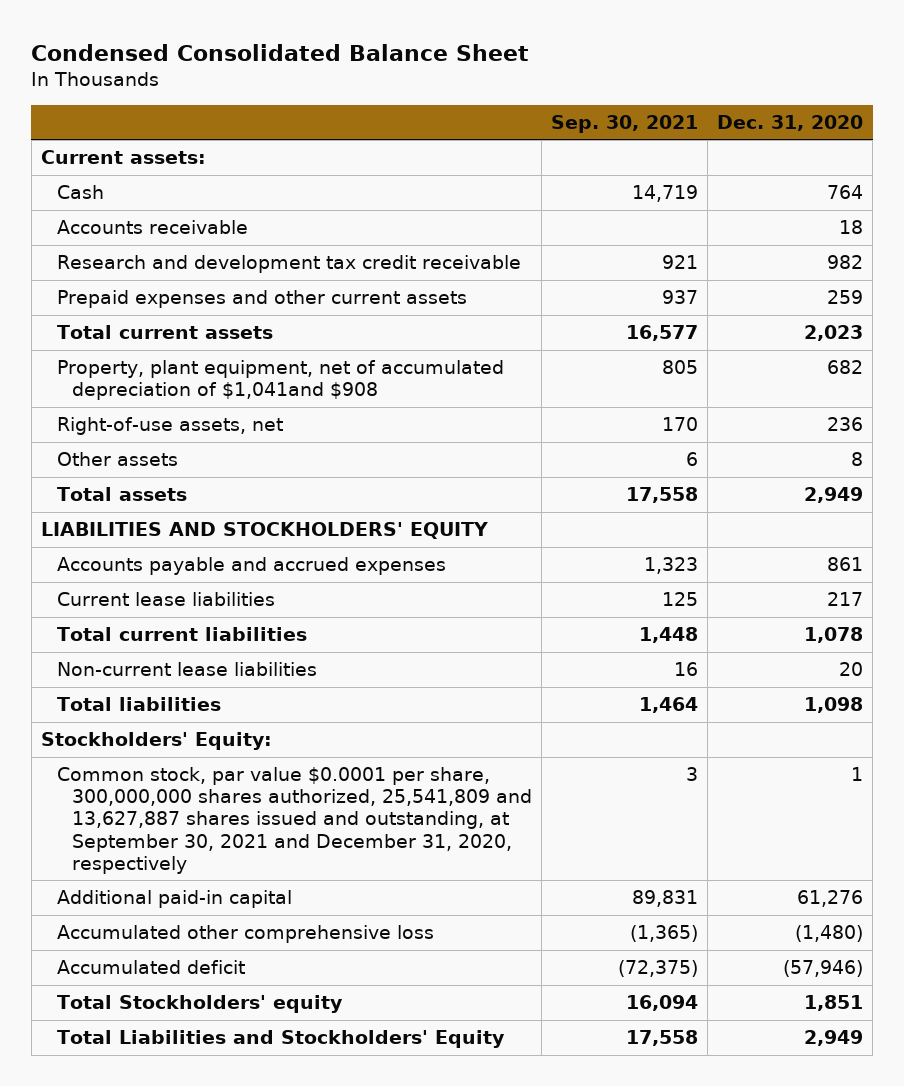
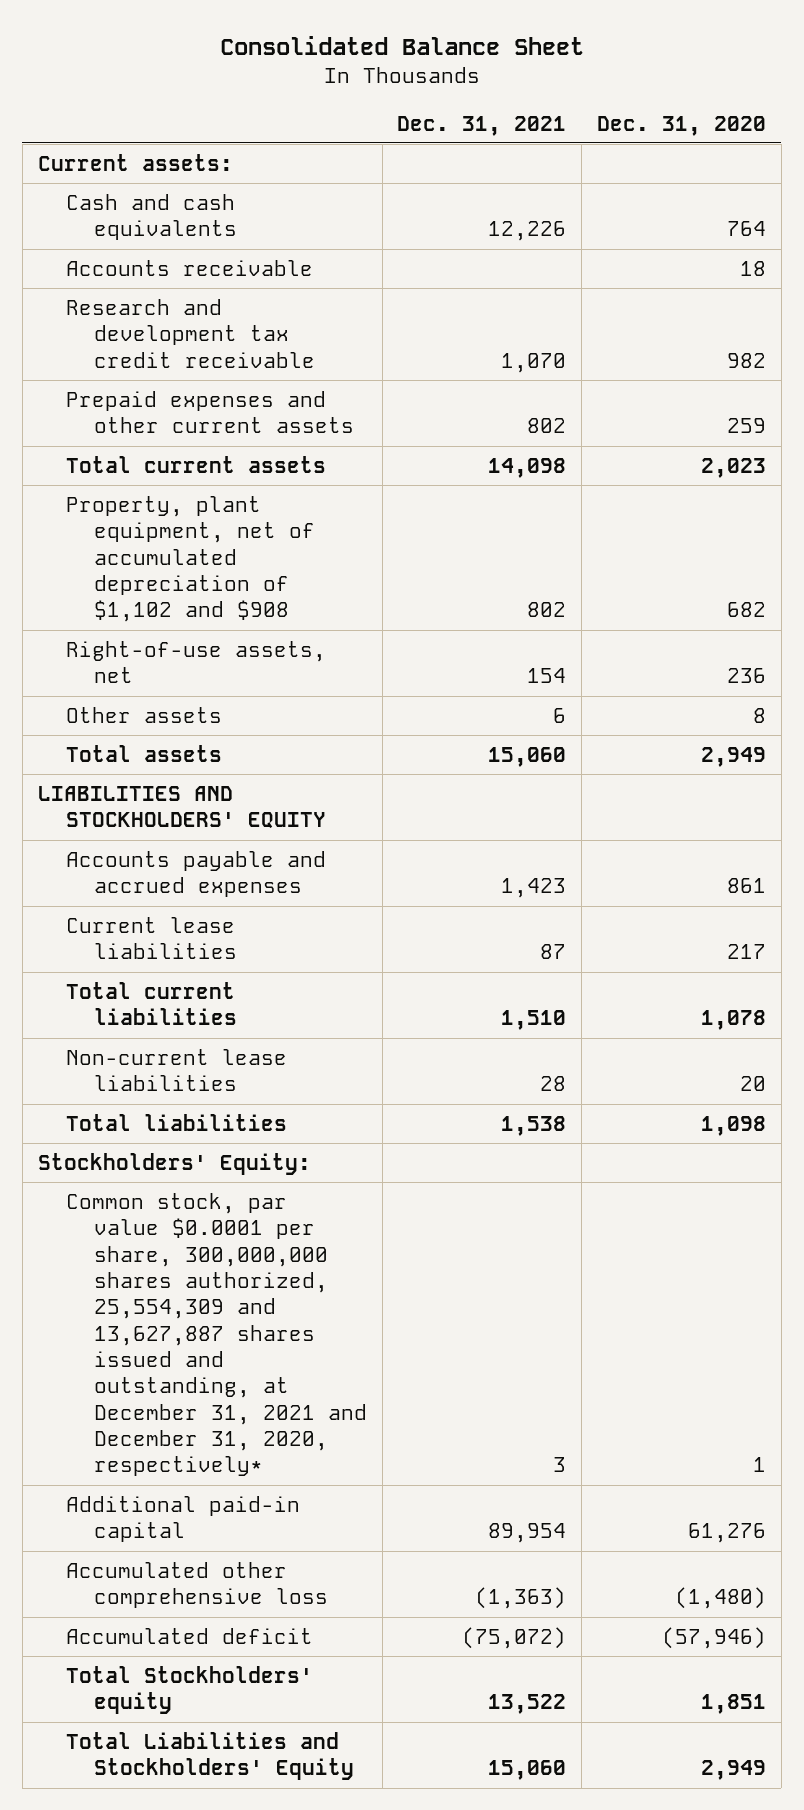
[31,43,530,61] Condensed Consolidated Balance Sheet -> [219,35,584,55] Consolidated Balance Sheet
[551,114,699,133] Sep. 30, 2021 -> none
none -> [397,115,567,136] Dec. 31, 2021
[56,185,104,200] Cash -> [65,193,237,241] Cash and cash equivalents
[56,360,504,401] Property, plant equipment, net of accumulated depreciation of $1,041and $908 -> [65,495,315,623] Property, plant equipment, net of accumulated depreciation of $1,102 and $908
[56,767,533,874] Common stock, par value $0.0001 per share, 300,000,000 shares authorized, 25,541,809 and 13,627,887 shares issued and outstanding, at September 30, 2021 and December 31, 2020, respectively -> [65,1192,367,1477] Common stock, par value $0.0001 per share, 300,000,000 shares authorized, 25,554,309 and 13,627,887 shares issued and outstanding, at December 31, 2021 and December 31, 2020, respectively*

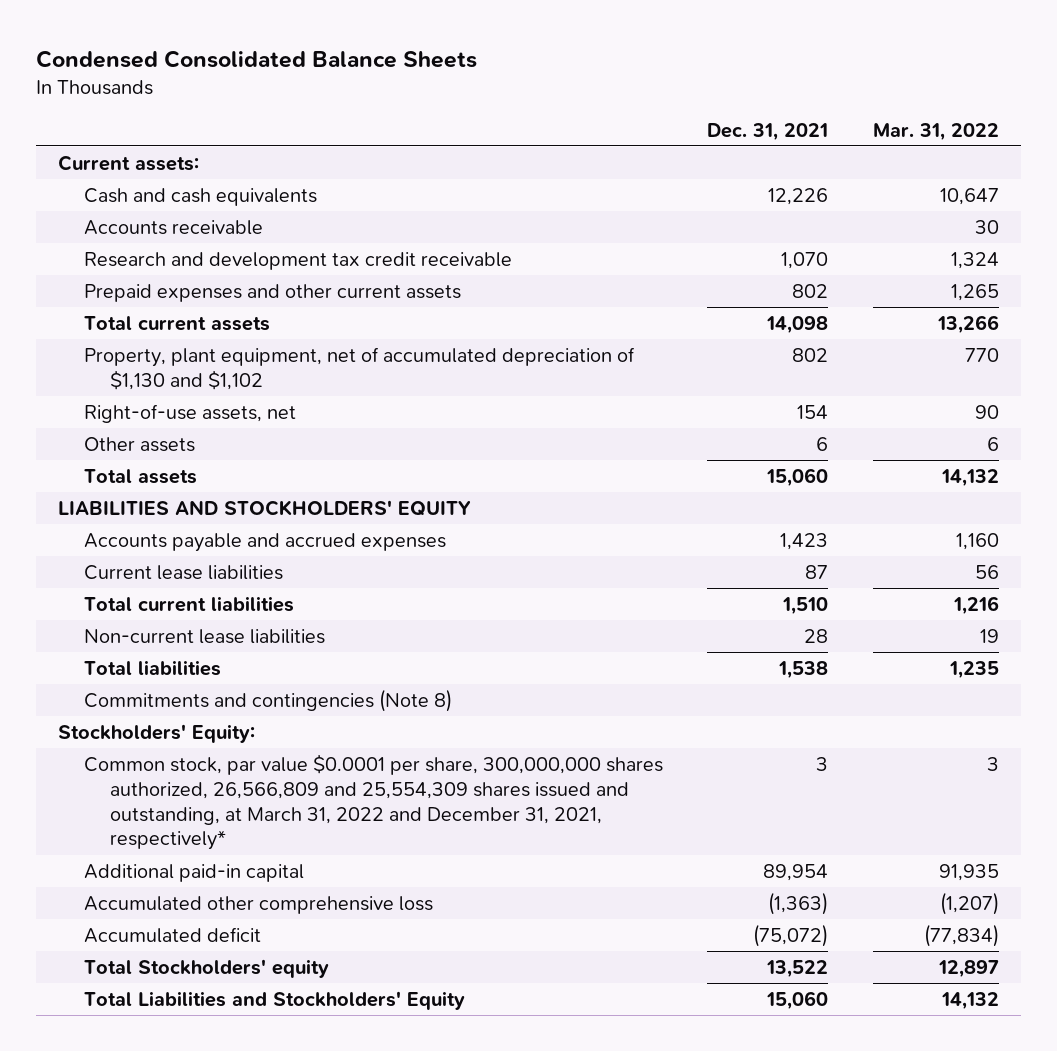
[219,35,584,55] Consolidated Balance Sheet -> [35,49,477,68] Condensed Consolidated Balance Sheets
[597,115,767,136] Dec. 31, 2020 -> none
none -> [872,122,999,141] Mar. 31, 2022
[65,495,315,623] Property, plant equipment, net of accumulated depreciation of $1,102 and $908 -> [83,346,635,390] Property, plant equipment, net of accumulated depreciation of $1,130 and $1,102
none -> [83,688,452,712] Commitments and contingencies (Note 8)
[65,1192,367,1477] Common stock, par value $0.0001 per share, 300,000,000 shares authorized, 25,554,309 and 13,627,887 shares issued and outstanding, at December 31, 2021 and December 31, 2020, respectively* -> [83,753,663,851] Common stock, par value $0.0001 per share, 300,000,000 shares authorized, 26,566,809 and 25,554,309 shares issued and outstanding, at March 31, 2022 and December 31, 2021, respectively*

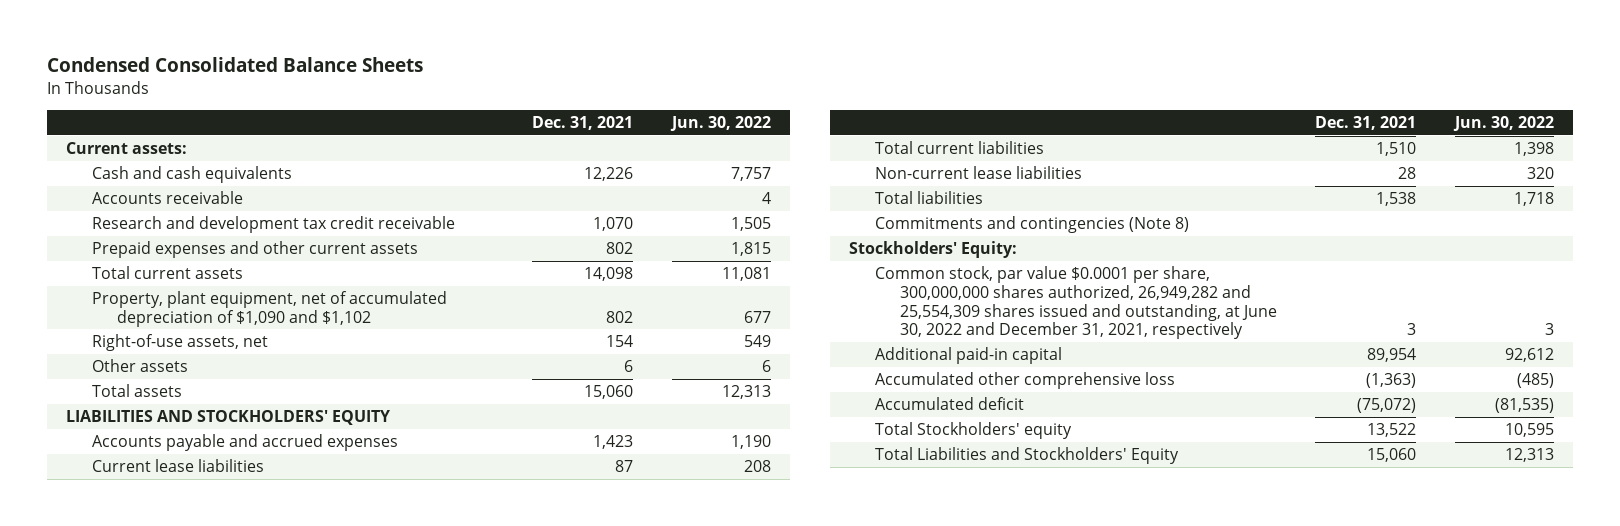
[872,122,999,141] Mar. 31, 2022 -> none
none -> [669,116,771,132] Jun. 30, 2022
[83,346,635,390] Property, plant equipment, net of accumulated depreciation of $1,130 and $1,102 -> [91,291,447,327] Property, plant equipment, net of accumulated depreciation of $1,090 and $1,102
[83,753,663,851] Common stock, par value $0.0001 per share, 300,000,000 shares authorized, 26,566,809 and 25,554,309 shares issued and outstanding, at March 31, 2022 and December 31, 2021, respectively* -> [874,266,1277,340] Common stock, par value $0.0001 per share, 300,000,000 shares authorized, 26,949,282 and 25,554,309 shares issued and outstanding, at June 30, 2022 and December 31, 2021, respectively

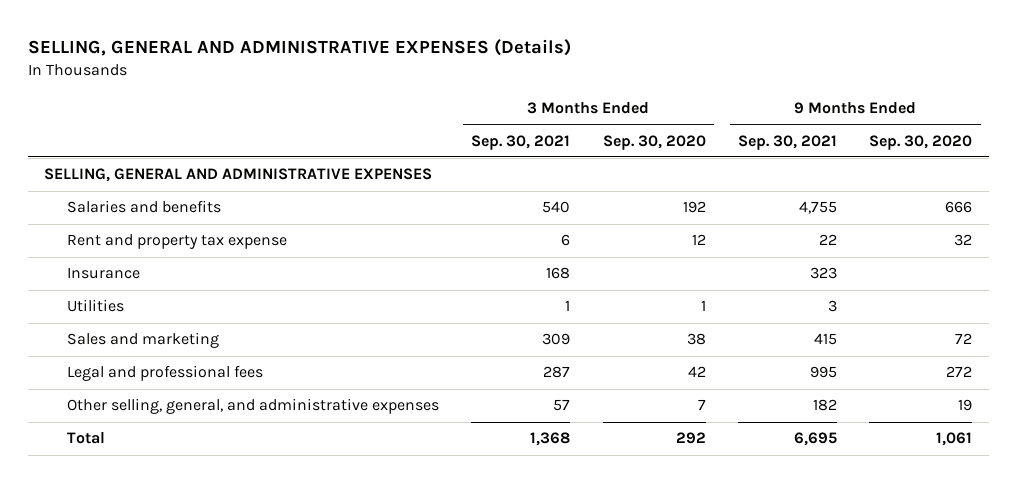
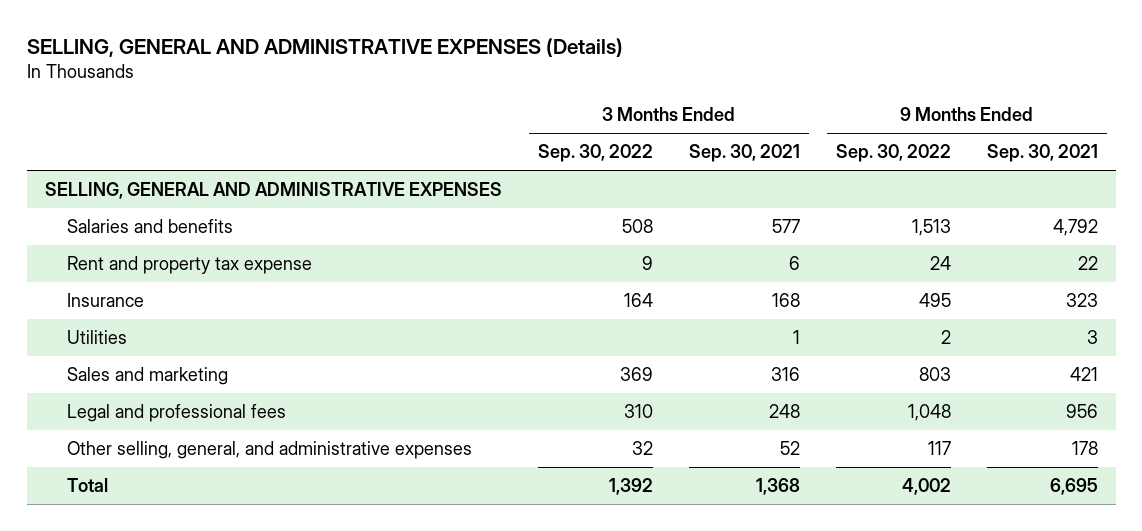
[602,134,706,150] Sep. 30, 2020 -> none
[869,134,973,150] Sep. 30, 2020 -> none
none -> [537,144,653,163] Sep. 30, 2022
none -> [835,144,951,163] Sep. 30, 2022
[542,201,571,214] 540 -> [771,219,800,234] 577
[799,201,838,215] 4,755 -> [1052,219,1098,237] 4,792
[542,333,571,346] 309 -> [770,367,800,382] 316
[814,333,838,346] 415 -> [1069,367,1098,382] 421
[543,366,571,379] 287 -> [768,404,800,419] 248
[810,366,838,379] 995 -> [1065,404,1098,419] 956
[553,399,571,412] 57 -> [779,441,800,456] 52
[813,399,838,412] 182 -> [1071,441,1098,456] 178

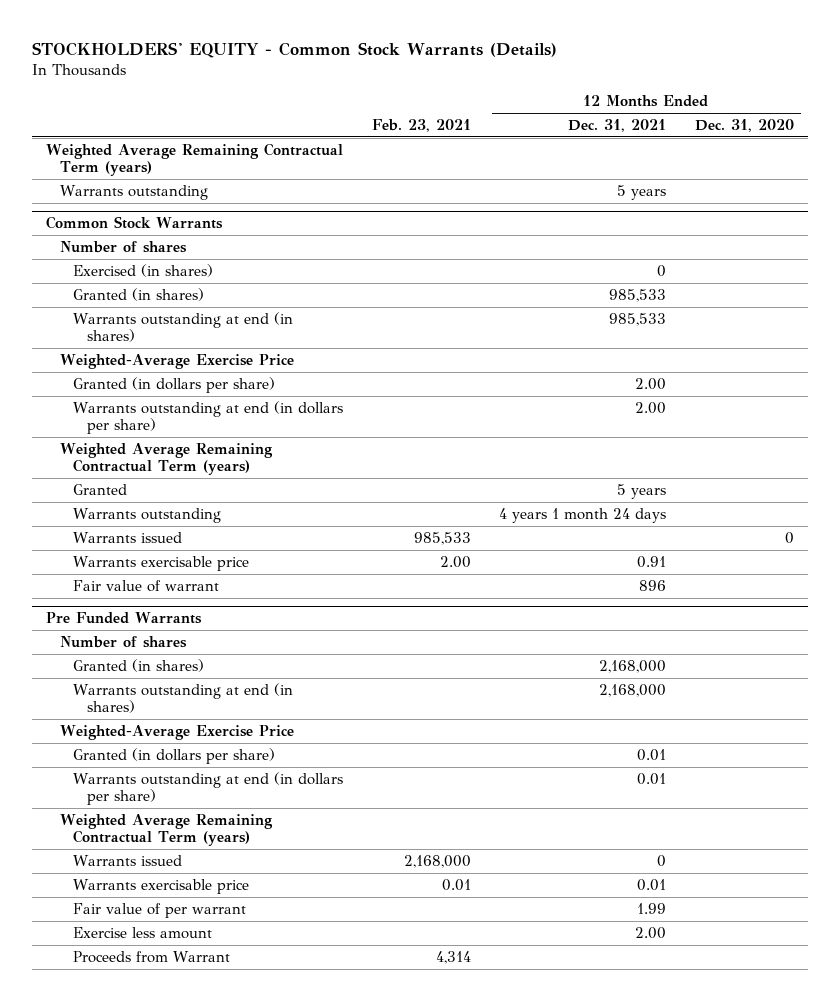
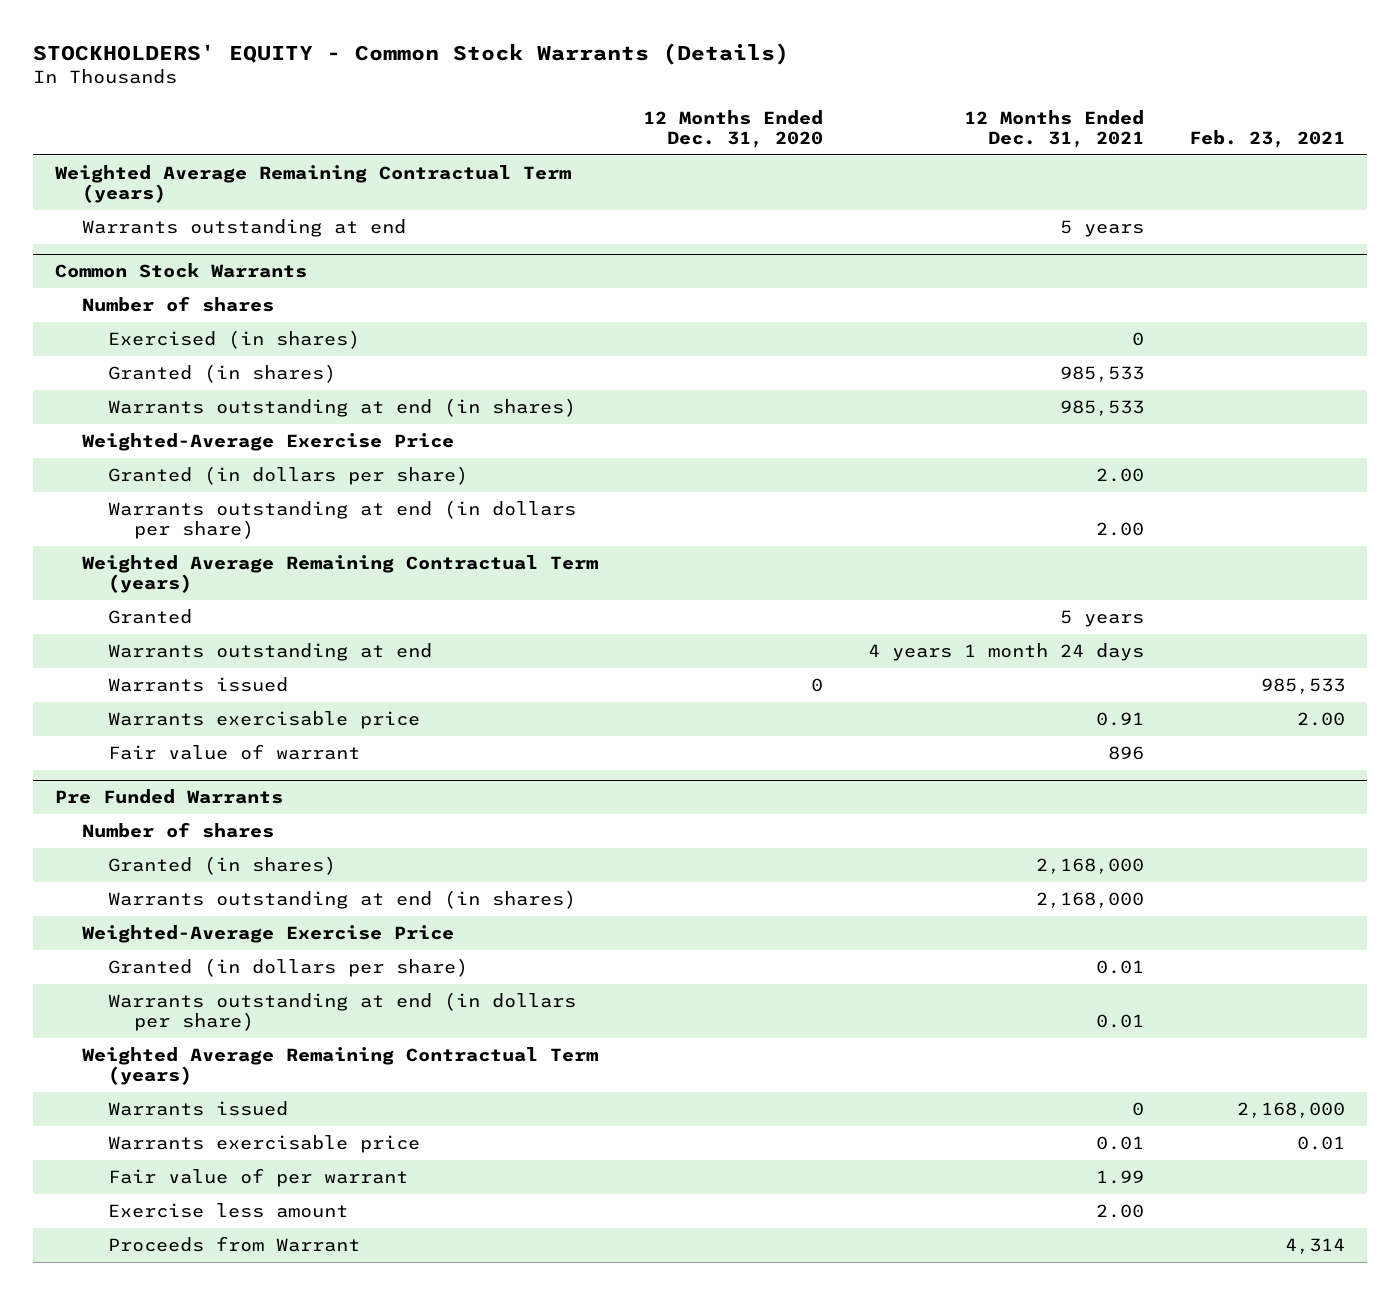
[59,184,208,200] Warrants outstanding -> [81,218,406,237] Warrants outstanding at end
[73,507,222,523] Warrants outstanding -> [107,642,432,661] Warrants outstanding at end

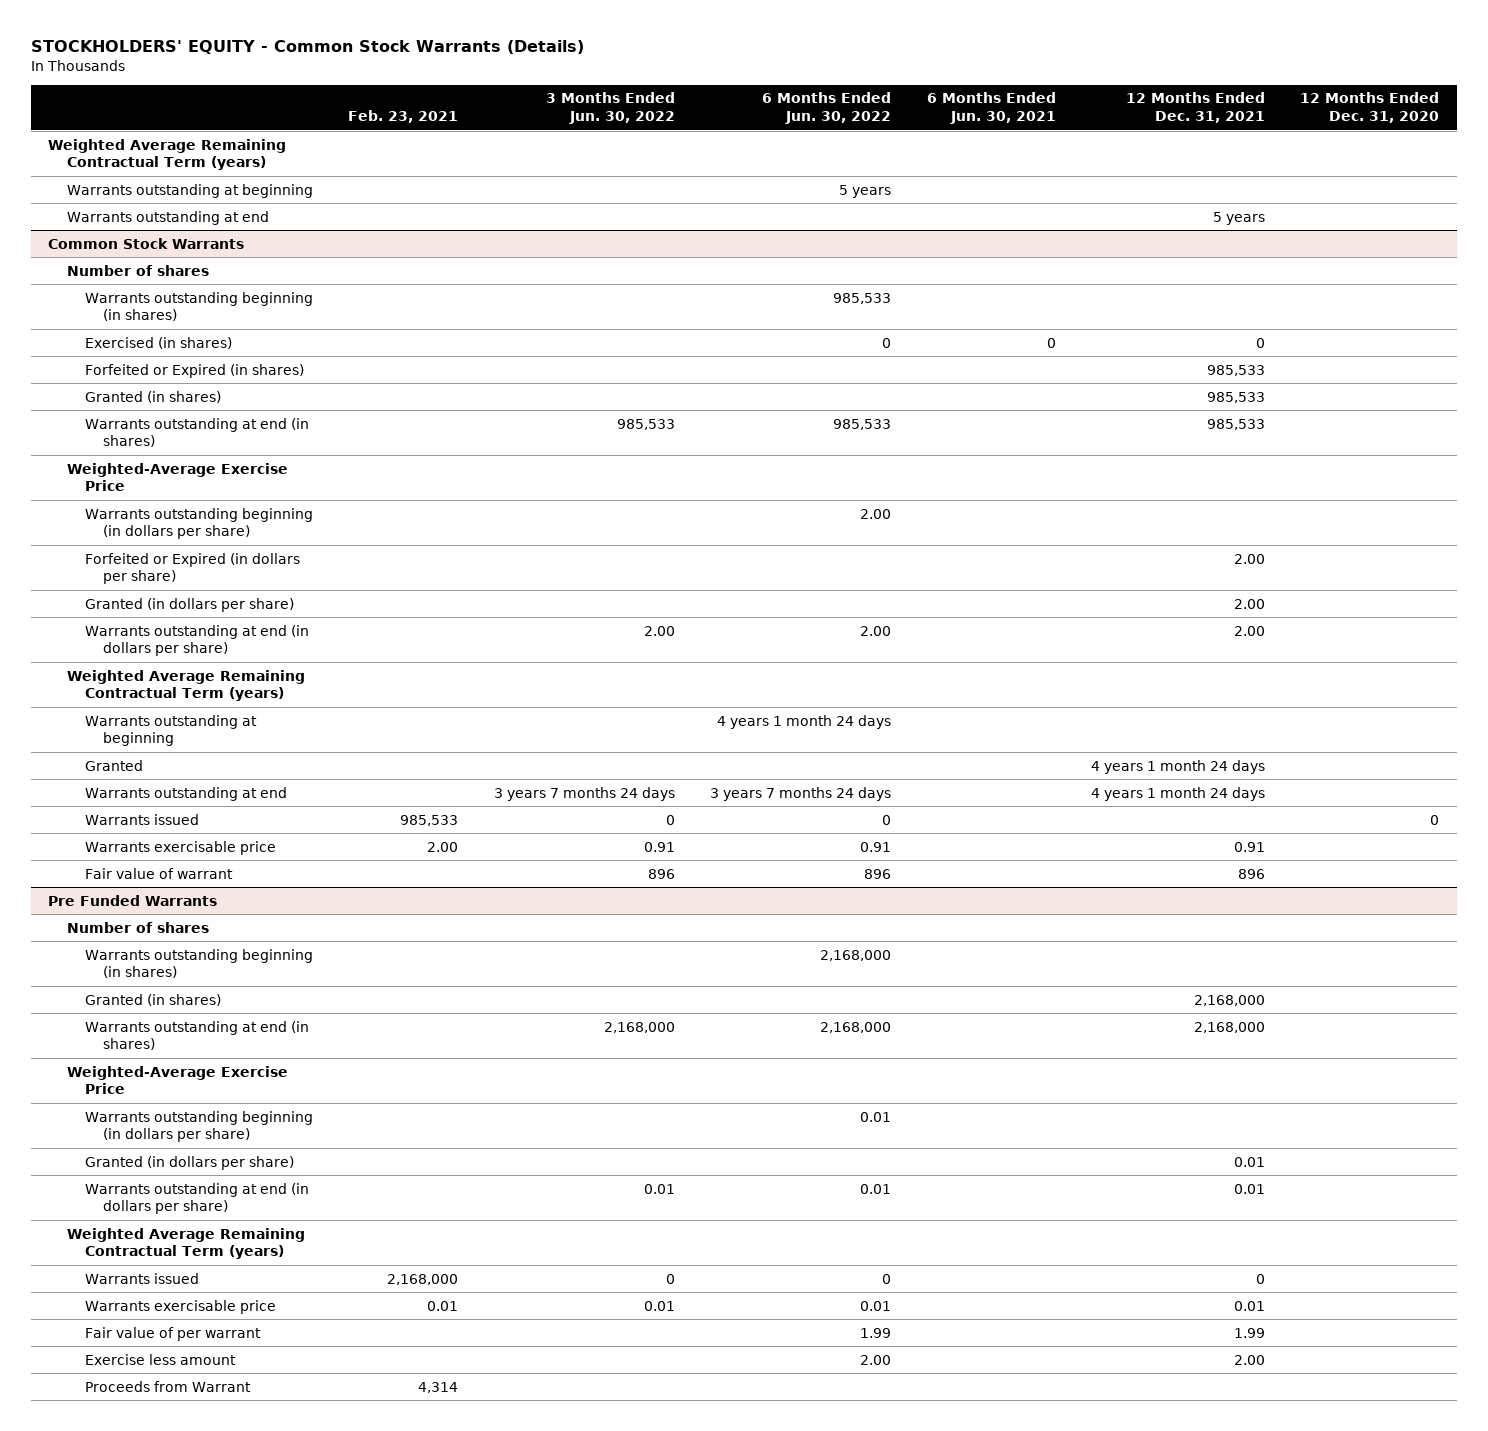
none -> [545,92,675,124] 3 Months Ended Jun. 30, 2022
none -> [762,92,892,124] 6 Months Ended Jun. 30, 2022
none -> [926,92,1056,124] 6 Months Ended Jun. 30, 2021
none -> [66,183,313,198] Warrants outstanding at beginning
none -> [84,291,313,322] Warrants outstanding beginning (in shares)
none -> [84,363,304,378] Forfeited or Expired (in shares)
none -> [84,507,313,540] Warrants outstanding beginning (in dollars per share)
none -> [84,552,300,585] Forfeited or Expired (in dollars per share)
none -> [84,714,257,747] Warrants outstanding at beginning
[1059,609,1144,627] 5 years -> [1091,759,1266,774] 4 years 1 month 24 days
none -> [84,948,313,979] Warrants outstanding beginning (in shares)
none -> [84,1110,313,1143] Warrants outstanding beginning (in dollars per share)

